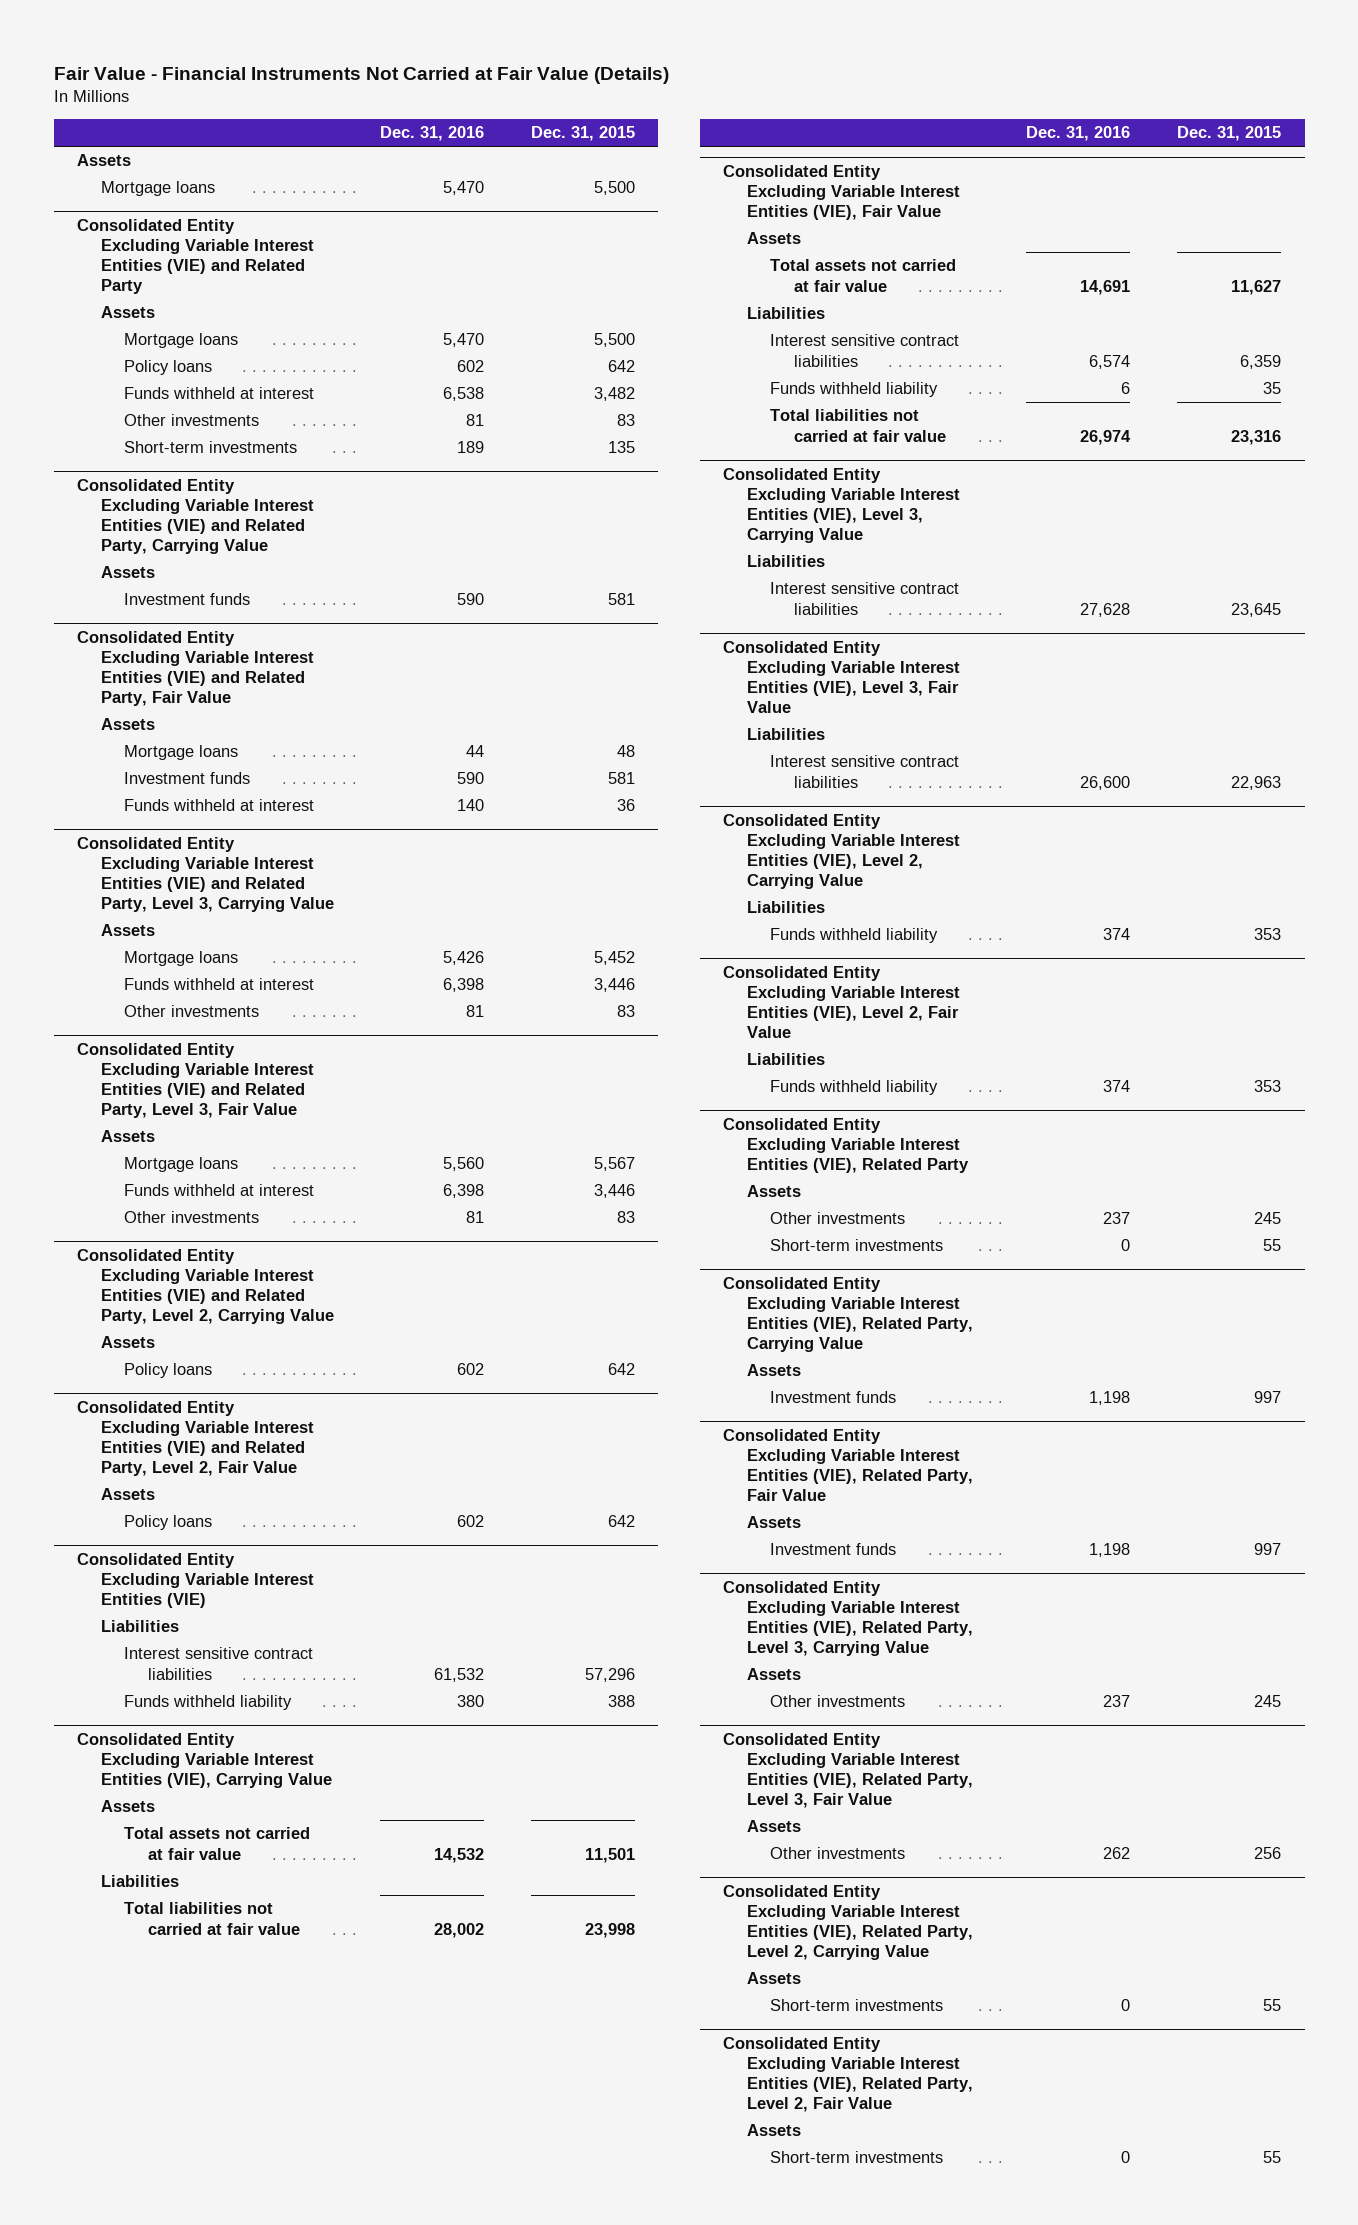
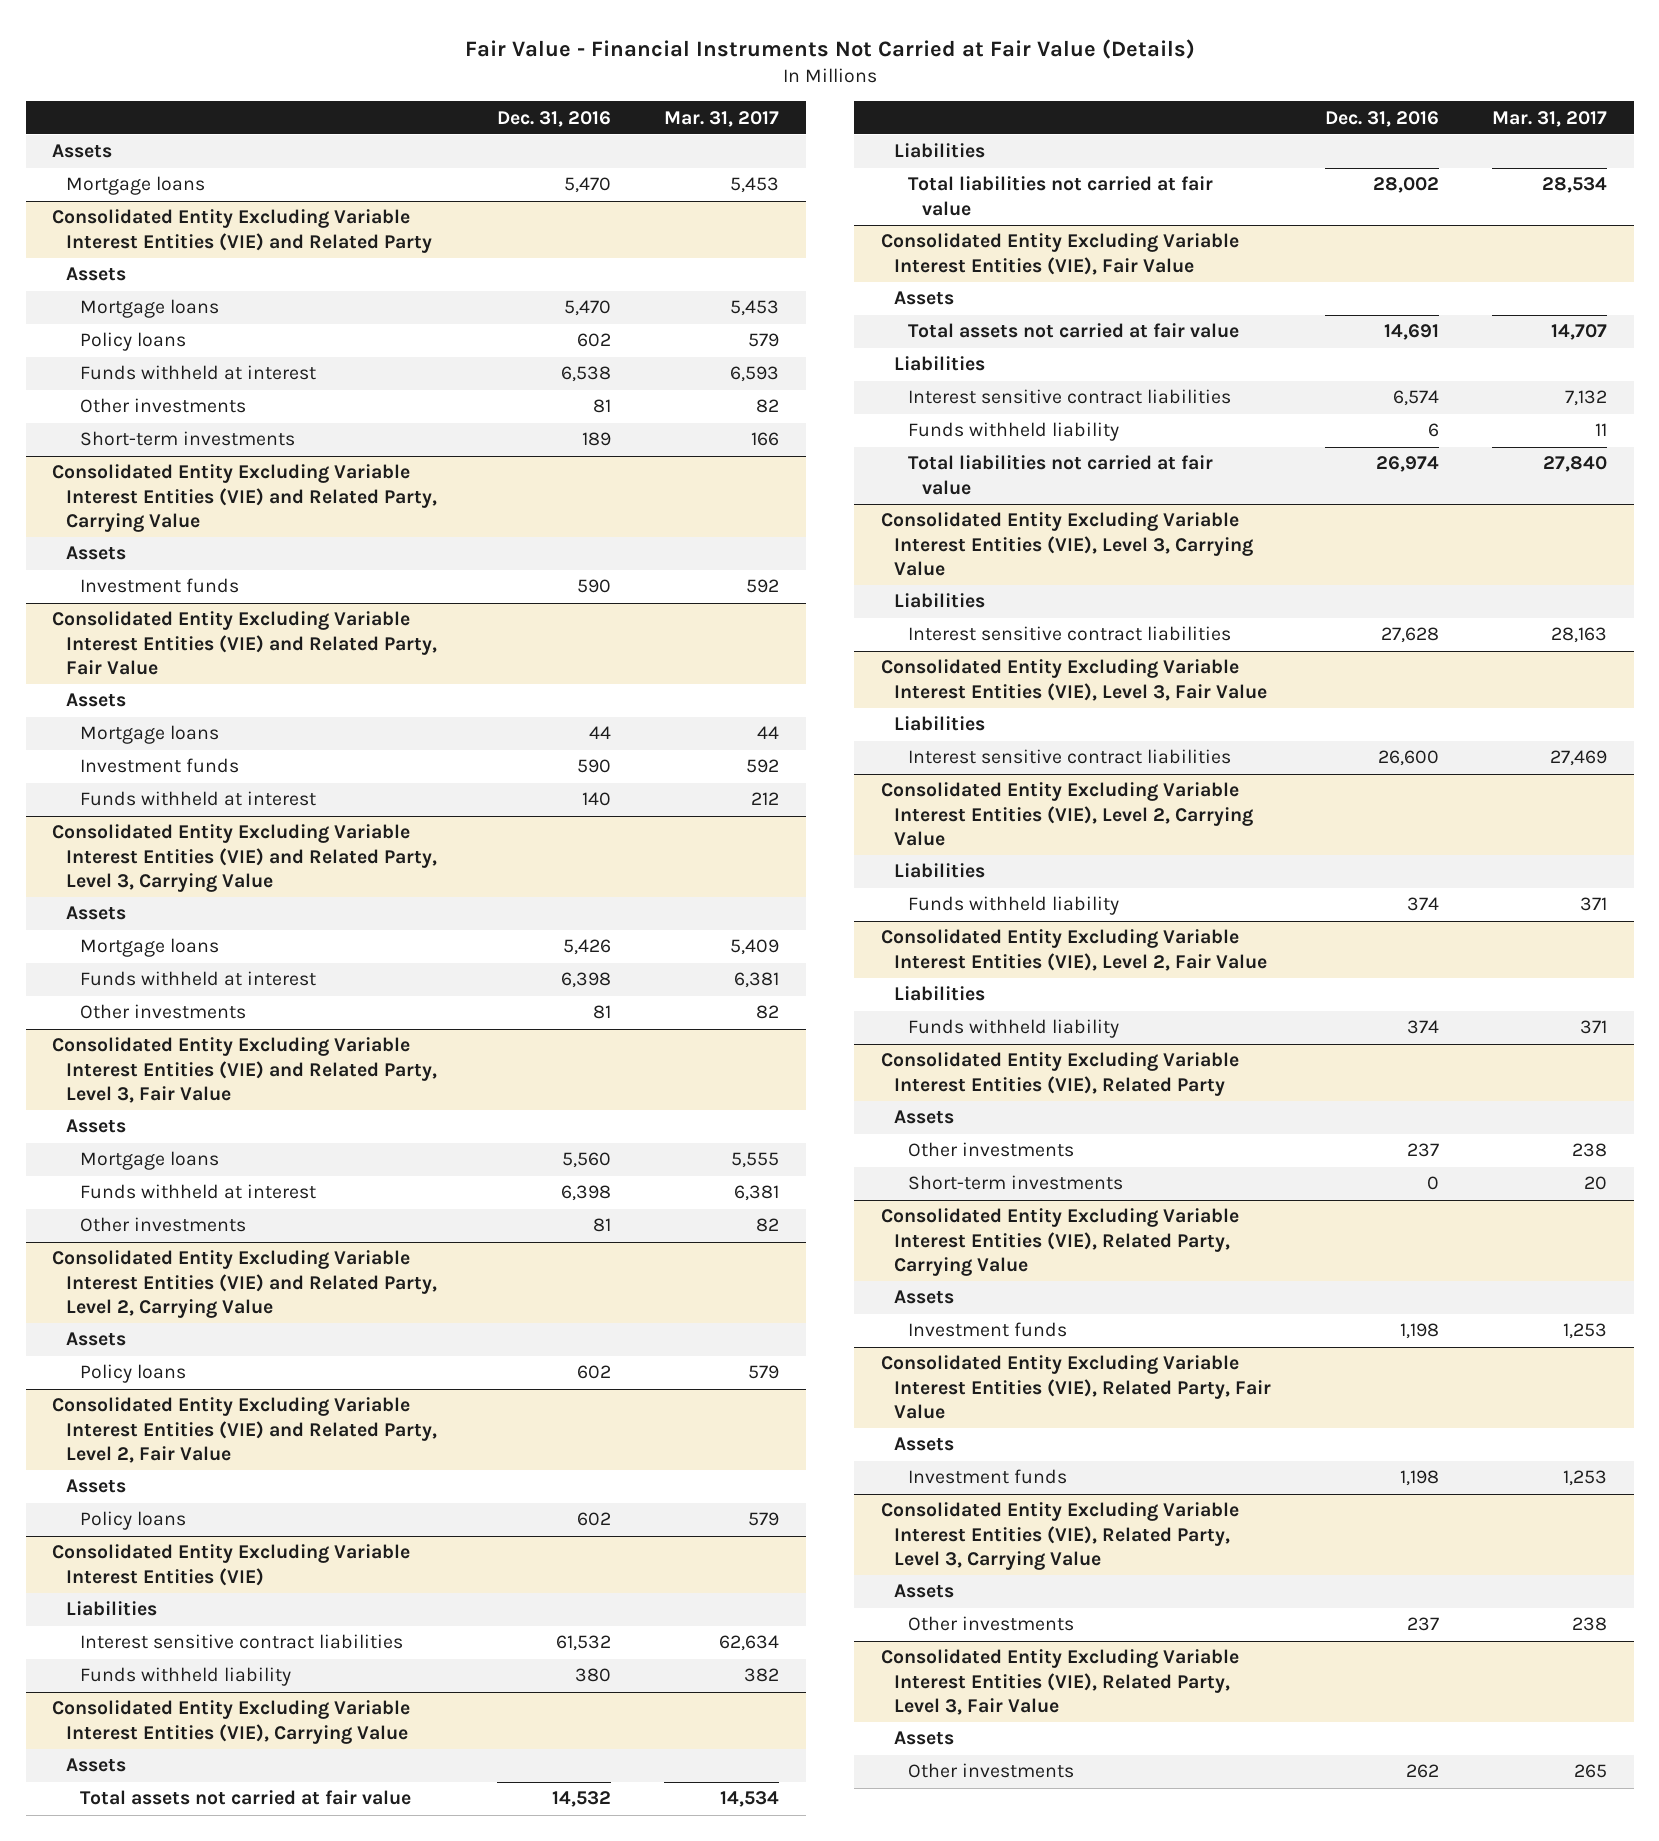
[531,126,636,142] Dec. 31, 2015 -> none
none -> [663,110,779,127] Mar. 31, 2017
[723,1884,973,1961] Consolidated Entity Excluding Variable Interest Entities (VIE), Related Party, Level 2, Carrying Value -> none
[746,1972,801,1985] Assets -> none
[770,1999,944,2012] Short-term investments -> none
[723,2036,973,2113] Consolidated Entity Excluding Variable Interest Entities (VIE), Related Party, Level 2, Fair Value -> none
[746,2124,801,2137] Assets -> none
[770,2151,944,2164] Short-term investments -> none

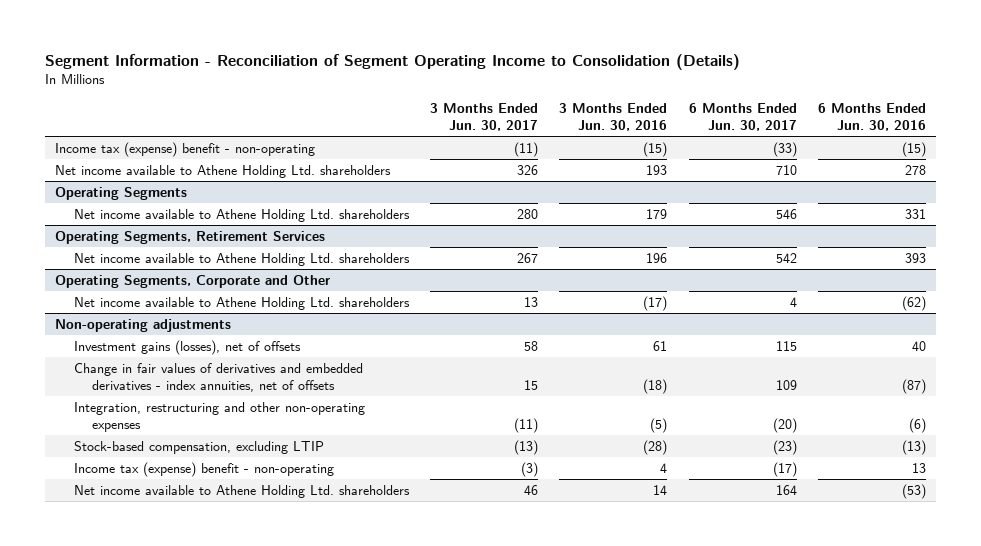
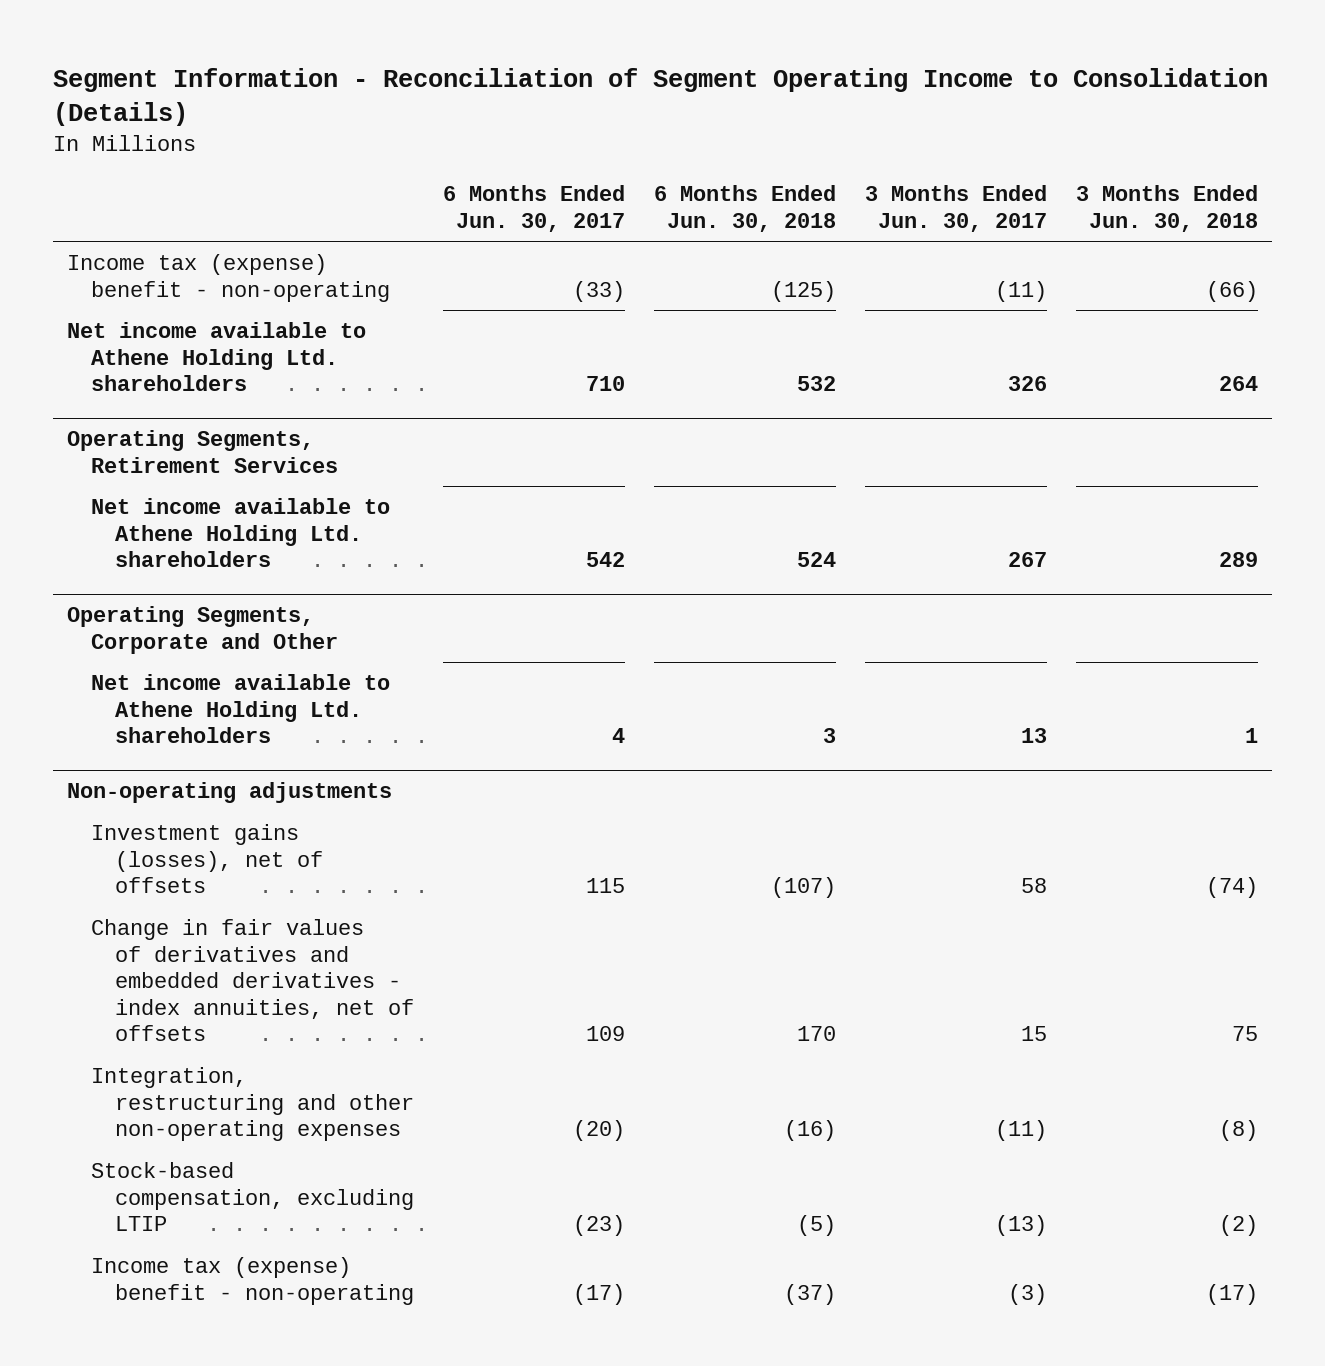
[559,102,668,132] 3 Months Ended Jun. 30, 2016 -> none
[817,102,926,132] 6 Months Ended Jun. 30, 2016 -> none
none -> [653,185,836,232] 6 Months Ended Jun. 30, 2018
none -> [1075,185,1258,232] 3 Months Ended Jun. 30, 2018
[55,186,188,200] Operating Segments -> none
[73,208,410,222] Net income available to Athene Holding Ltd. shareholders -> none
[73,484,410,498] Net income available to Athene Holding Ltd. shareholders -> none

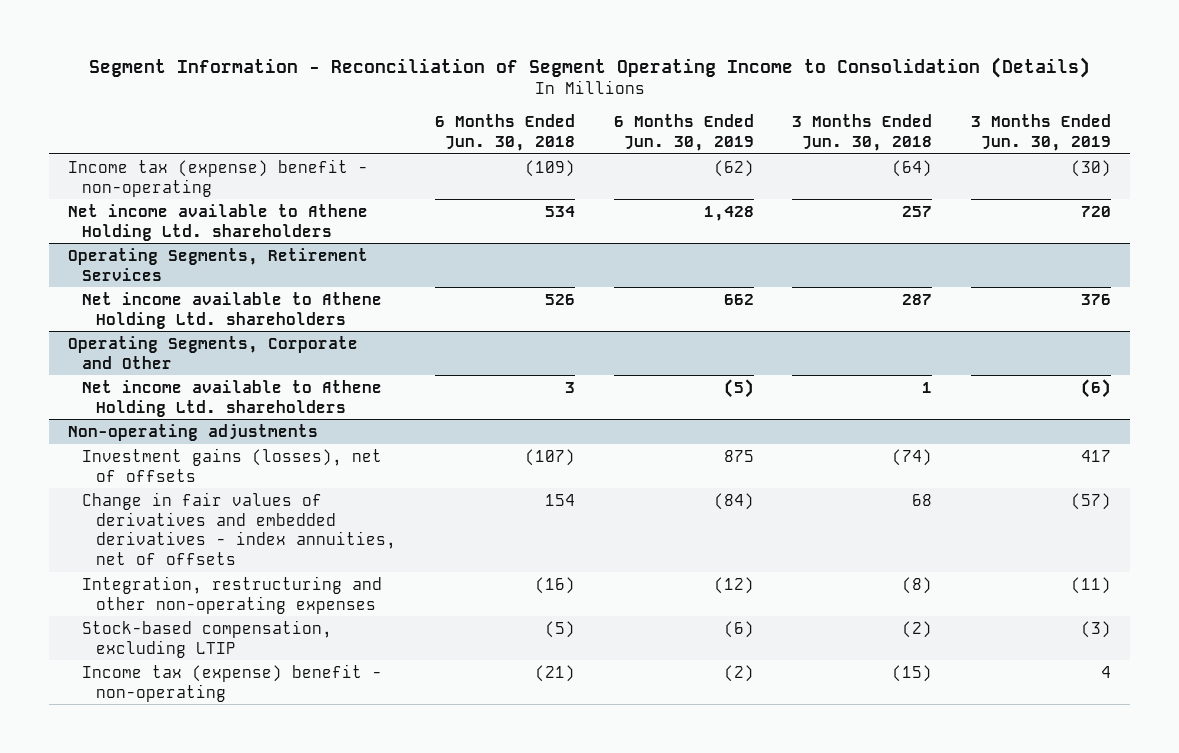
[442,185,625,232] 6 Months Ended Jun. 30, 2017 -> none
[864,185,1047,232] 3 Months Ended Jun. 30, 2017 -> none
none -> [613,114,754,151] 6 Months Ended Jun. 30, 2019
none -> [970,114,1111,151] 3 Months Ended Jun. 30, 2019
[770,280,836,302] (125) -> [524,159,575,177] (109)
[1205,280,1258,302] (66) -> [892,159,933,177] (64)
[796,376,836,392] 532 -> [544,205,575,217] 534
[1218,376,1258,392] 264 -> [902,205,933,217] 257
[796,552,836,568] 524 -> [544,293,575,305] 526
[1218,552,1258,568] 289 -> [902,293,933,305] 287
[796,1026,836,1042] 170 -> [544,493,575,506] 154
[1231,1026,1258,1042] 75 -> [912,493,933,506] 68
[783,1283,836,1305] (37) -> [534,664,575,682] (21)
[1205,1283,1258,1305] (17) -> [892,664,933,682] (15)

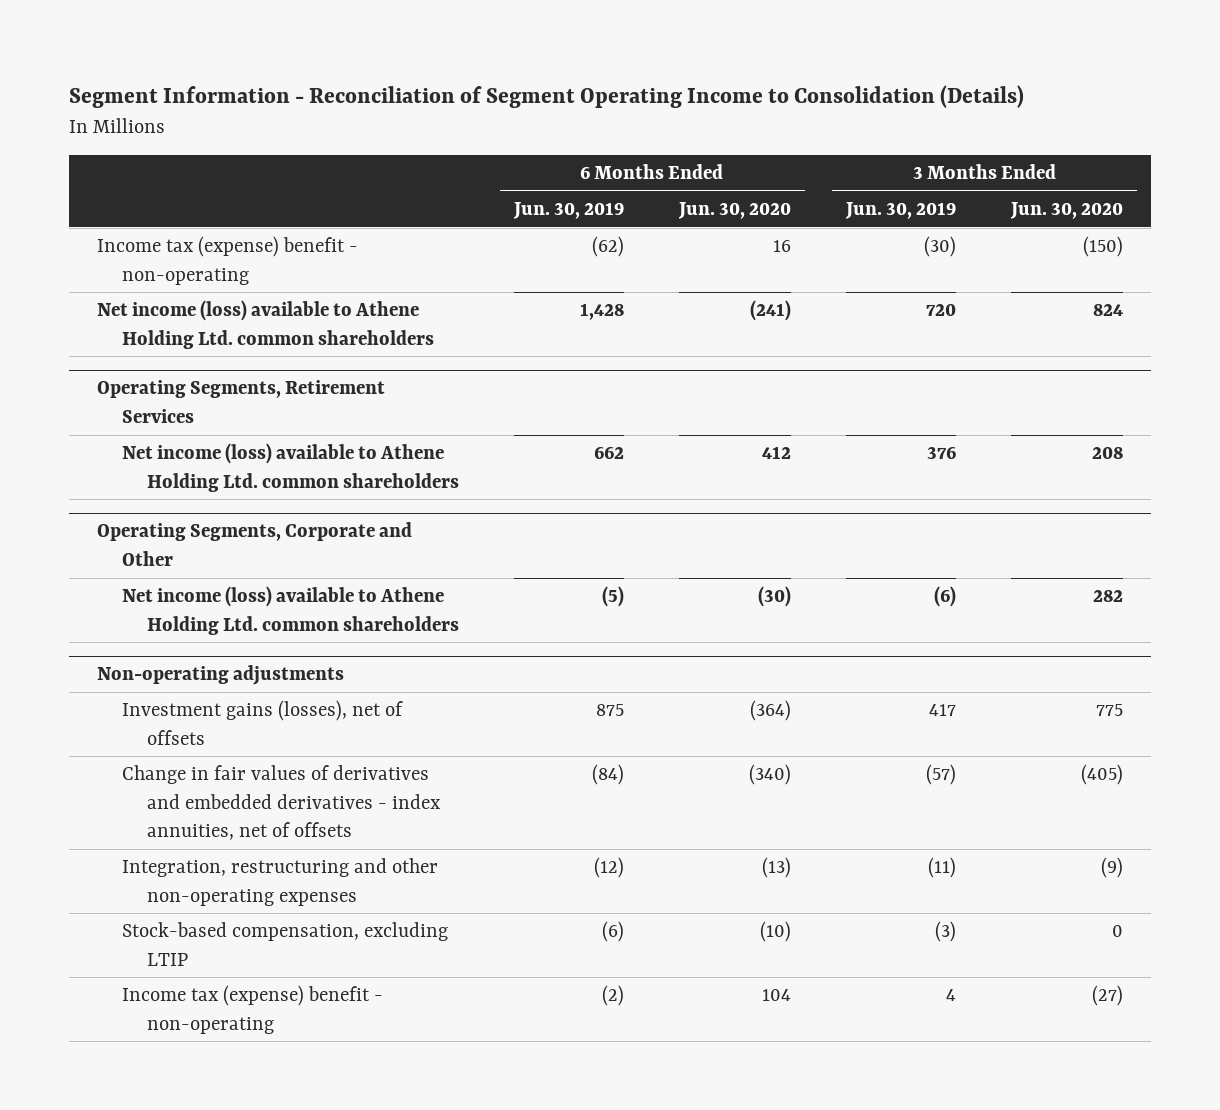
[434,114,575,151] 6 Months Ended Jun. 30, 2018 -> none
[792,114,933,151] 3 Months Ended Jun. 30, 2018 -> none
none -> [677,202,791,220] Jun. 30, 2020
none -> [1010,202,1124,220] Jun. 30, 2020
[68,203,369,241] Net income available to Athene Holding Ltd. shareholders -> [97,300,434,349] Net income (loss) available to Athene Holding Ltd. common shareholders
[82,291,383,329] Net income available to Athene Holding Ltd. shareholders -> [121,443,459,492] Net income (loss) available to Athene Holding Ltd. common shareholders
[82,379,383,417] Net income available to Athene Holding Ltd. shareholders -> [121,586,459,635] Net income (loss) available to Athene Holding Ltd. common shareholders

